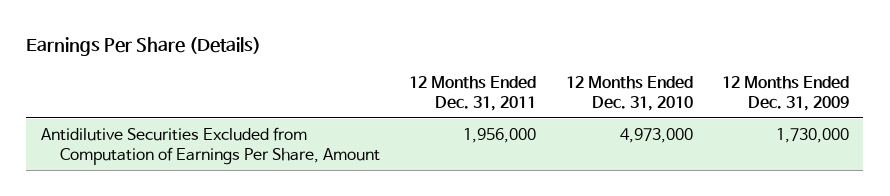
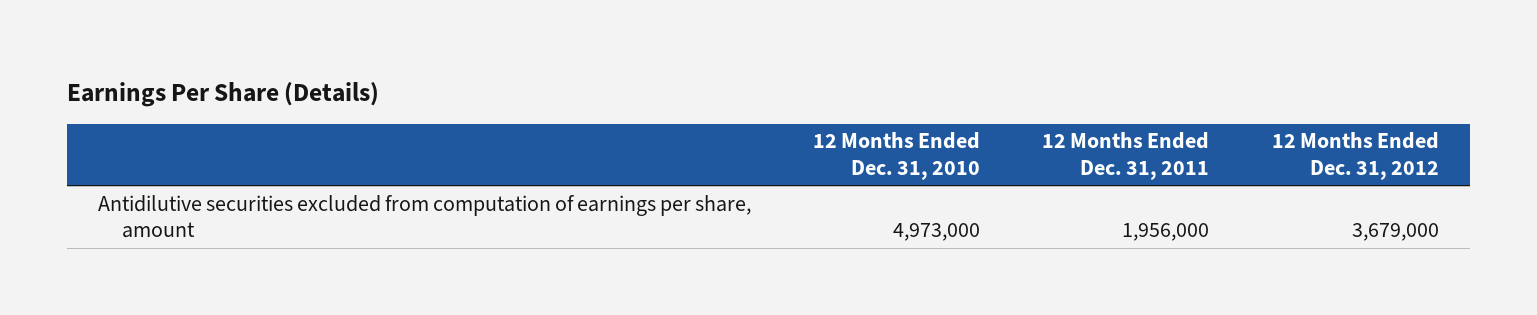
[721,75,849,111] 12 Months Ended Dec. 31, 2009 -> none
none -> [1271,132,1439,180] 12 Months Ended Dec. 31, 2012
[41,127,380,166] Antidilutive Securities Excluded from Computation of Earnings Per Share, Amount -> [97,194,751,239] Antidilutive securities excluded from computation of earnings per share, amount

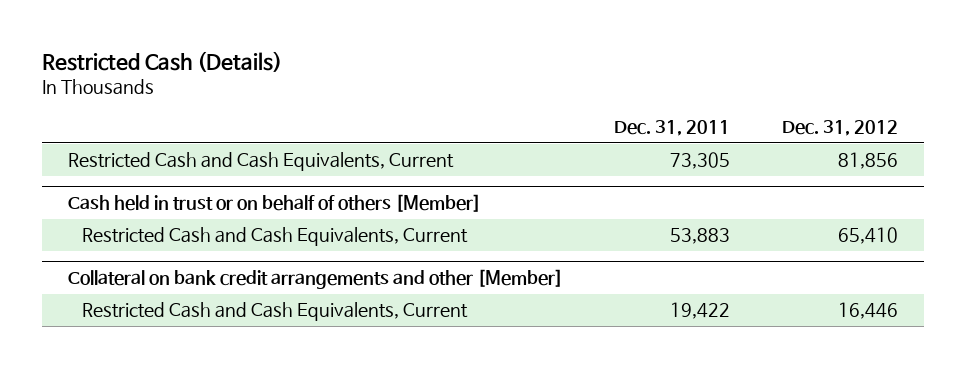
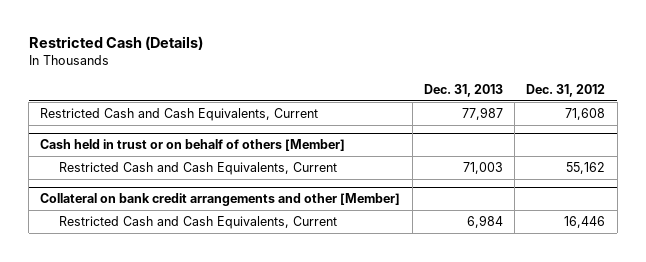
[614,120,731,137] Dec. 31, 2011 -> none
none -> [423,83,503,97] Dec. 31, 2013
[838,152,899,170] 81,856 -> [565,108,606,121] 71,608
[838,227,899,245] 65,410 -> [566,162,606,175] 55,162

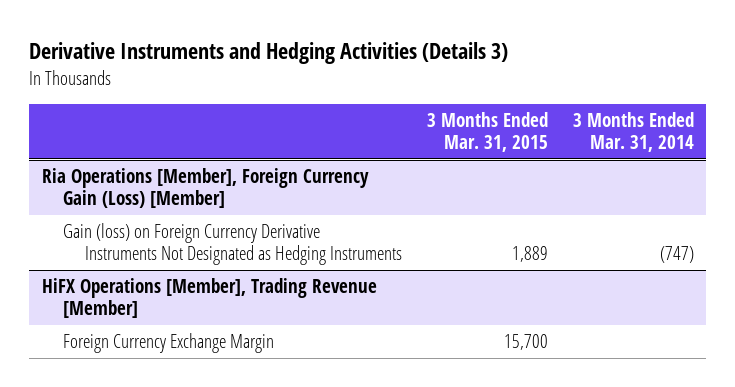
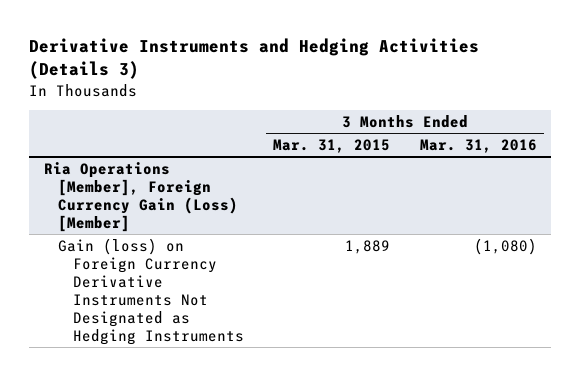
[572,112,694,153] 3 Months Ended Mar. 31, 2014 -> none
none -> [419,139,537,154] Mar. 31, 2016
[41,278,377,319] HiFX Operations [Member], Trading Revenue [Member] -> none
[63,333,275,354] Foreign Currency Exchange Margin -> none

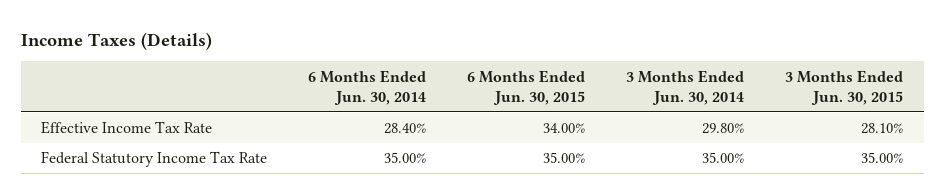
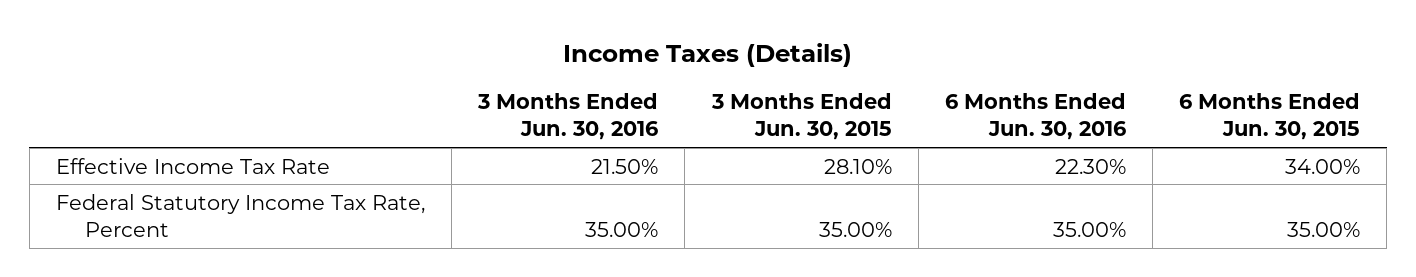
[308,69,427,105] 6 Months Ended Jun. 30, 2014 -> none
[626,69,745,105] 3 Months Ended Jun. 30, 2014 -> none
none -> [477,93,659,141] 3 Months Ended Jun. 30, 2016
none -> [944,93,1126,141] 6 Months Ended Jun. 30, 2016
[41,151,268,168] Federal Statutory Income Tax Rate -> [55,193,425,237] Federal Statutory Income Tax Rate, Percent

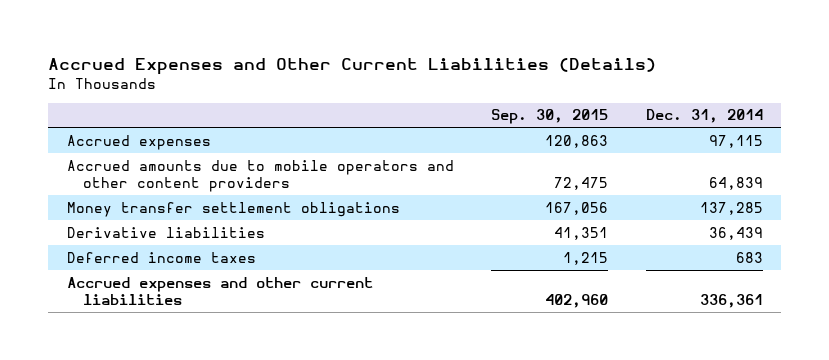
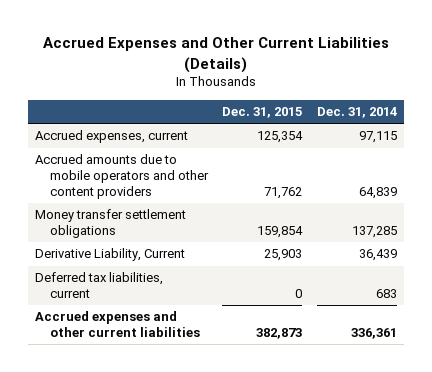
[491,109,609,125] Sep. 30, 2015 -> none
none -> [222,107,303,119] Dec. 31, 2015
[66,134,211,150] Accrued expenses -> [34,130,188,144] Accrued expenses, current
[66,226,265,238] Derivative liabilities -> [34,248,185,262] Derivative Liability, Current
[66,251,256,263] Deferred income taxes -> [34,272,163,299] Deferred tax liabilities, current

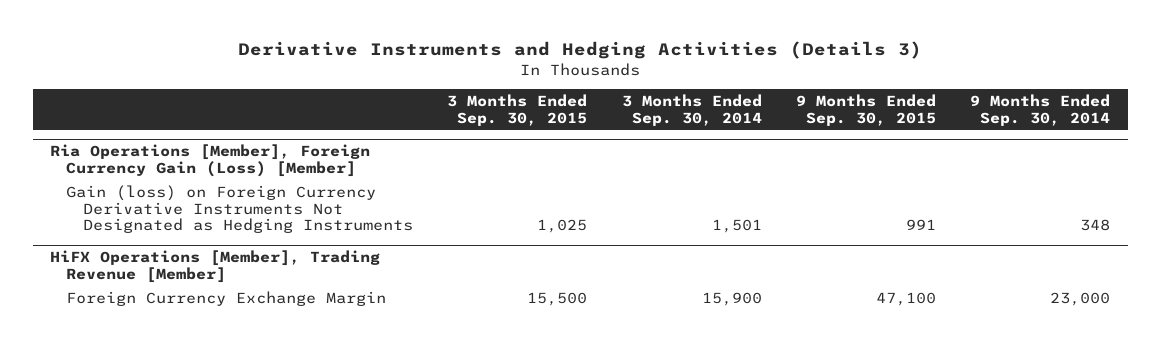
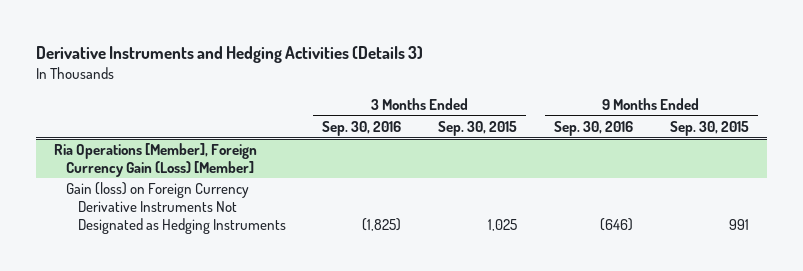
[621,94,762,127] 3 Months Ended Sep. 30, 2014 -> none
[970,94,1111,127] 9 Months Ended Sep. 30, 2014 -> none
none -> [322,121,402,137] Sep. 30, 2016
none -> [554,121,634,137] Sep. 30, 2016
[49,250,380,283] HiFX Operations [Member], Trading Revenue [Member] -> none
[66,290,387,306] Foreign Currency Exchange Margin -> none

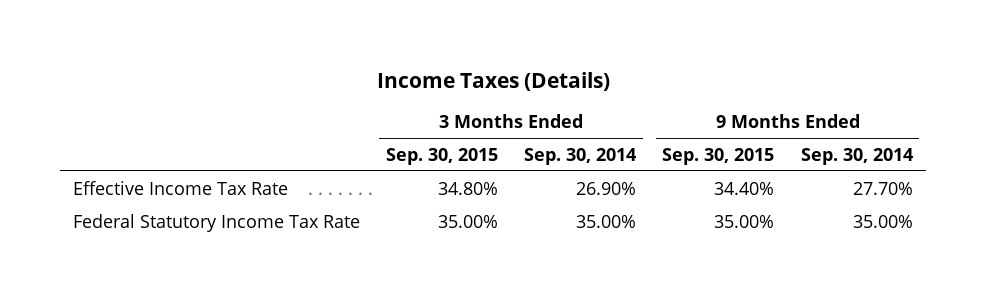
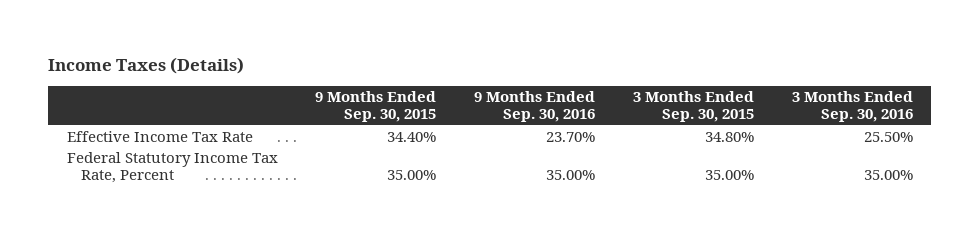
[524,147,637,165] Sep. 30, 2014 -> none
[800,147,913,165] Sep. 30, 2014 -> none
none -> [474,91,596,123] 9 Months Ended Sep. 30, 2016
none -> [791,91,913,123] 3 Months Ended Sep. 30, 2016
[72,213,360,232] Federal Statutory Income Tax Rate -> [66,152,278,184] Federal Statutory Income Tax Rate, Percent

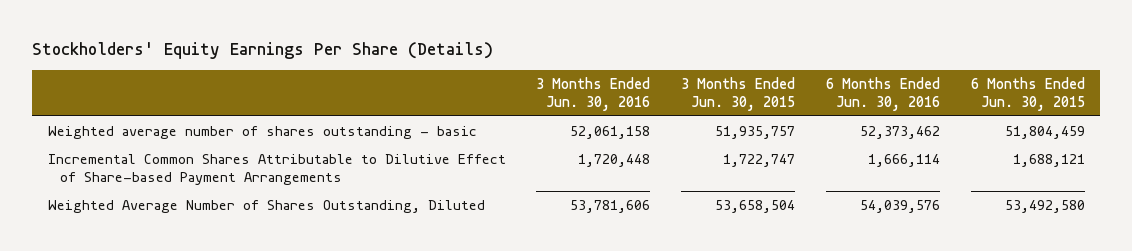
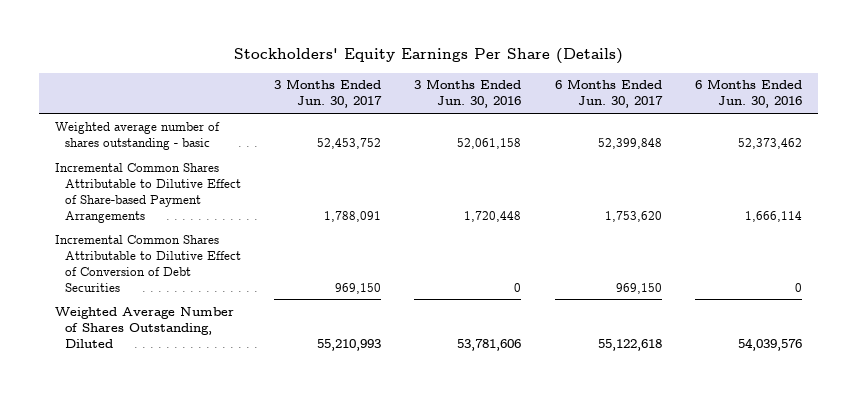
[681,77,796,111] 3 Months Ended Jun. 30, 2015 -> none
[970,77,1085,111] 6 Months Ended Jun. 30, 2015 -> none
none -> [274,79,383,109] 3 Months Ended Jun. 30, 2017
none -> [554,79,663,109] 6 Months Ended Jun. 30, 2017
none -> [55,234,242,292] Incremental Common Shares Attributable to Dilutive Effect of Conversion of Debt Securities

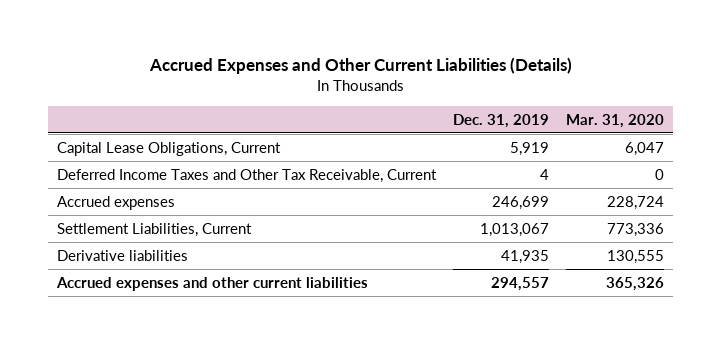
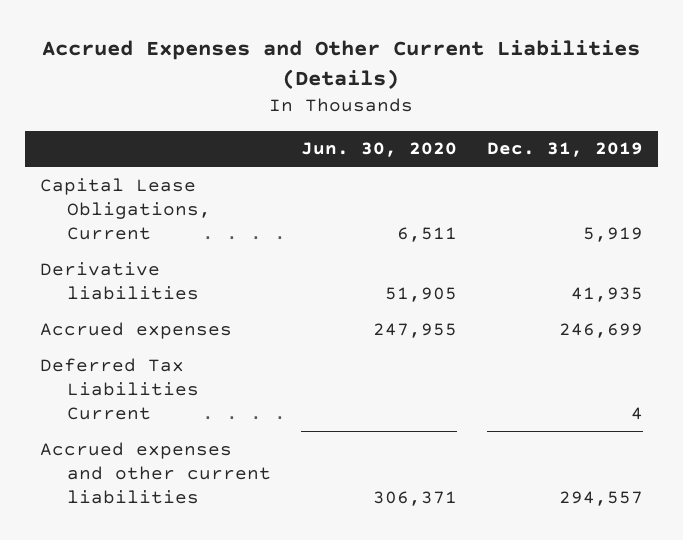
[566,113,665,128] Mar. 31, 2020 -> none
none -> [300,142,457,158] Jun. 30, 2020
[56,168,437,183] Deferred Income Taxes and Other Tax Receivable, Current -> none
[56,222,252,237] Settlement Liabilities, Current -> none
[56,195,175,210] Accrued expenses -> [39,321,232,339] Accrued expenses
none -> [39,357,199,421] Deferred Tax Liabilities Current

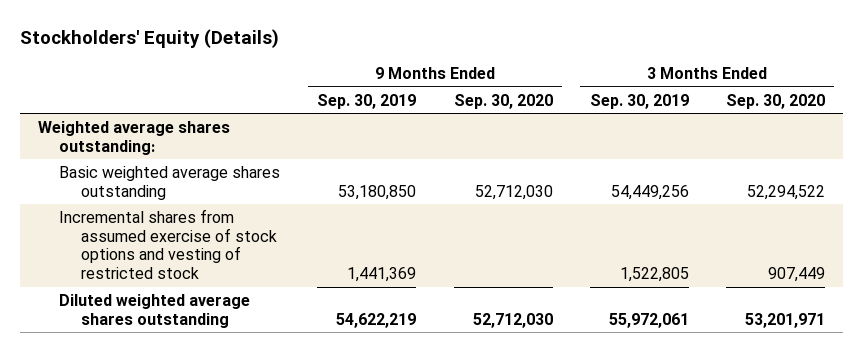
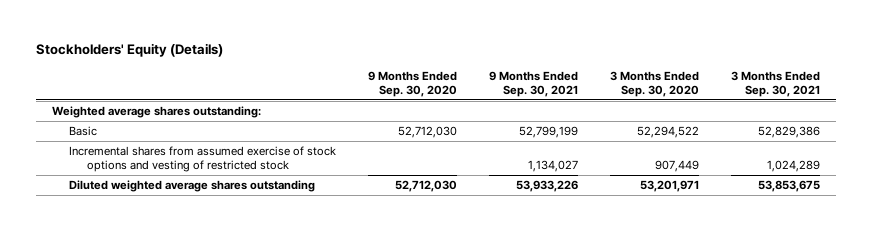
[317,93,417,109] Sep. 30, 2019 -> none
[589,93,689,109] Sep. 30, 2019 -> none
none -> [489,70,579,97] 9 Months Ended Sep. 30, 2021
none -> [731,70,821,97] 3 Months Ended Sep. 30, 2021
[59,165,281,200] Basic weighted average shares outstanding -> [69,126,98,137] Basic

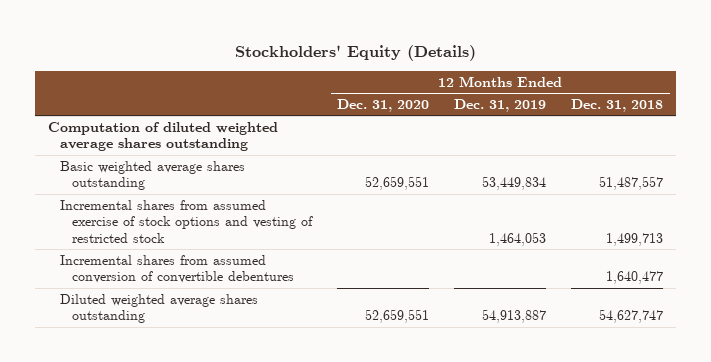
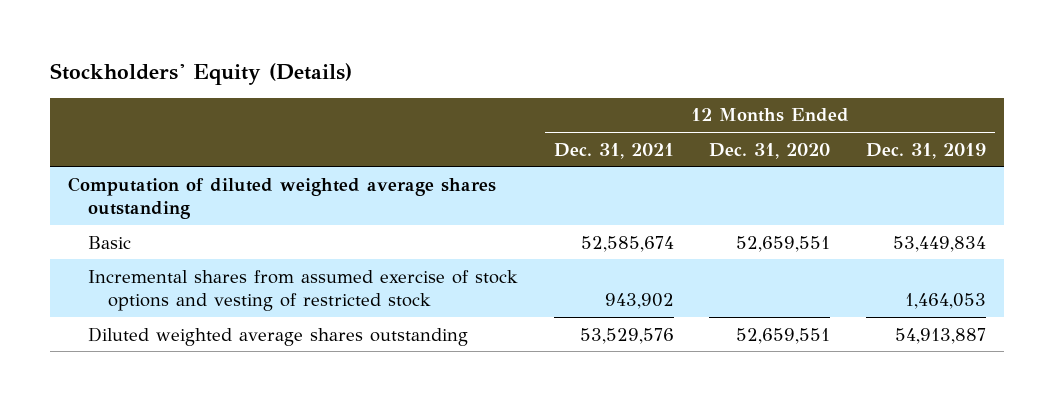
[571,99,664,113] Dec. 31, 2018 -> none
none -> [553,142,674,159] Dec. 31, 2021
[59,160,245,191] Basic weighted average shares outstanding -> [88,235,132,249] Basic
[59,254,294,284] Incremental shares from assumed conversion of convertible debentures -> none

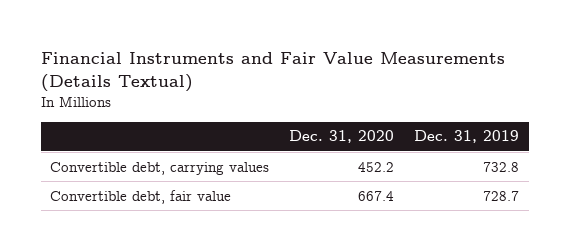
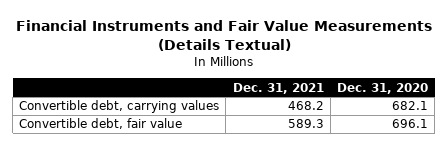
[414,130,520,144] Dec. 31, 2019 -> none
none -> [232,82,324,94] Dec. 31, 2021
[358,161,395,172] 452.2 -> [392,101,429,111] 682.1
[358,190,395,201] 667.4 -> [392,119,429,129] 696.1

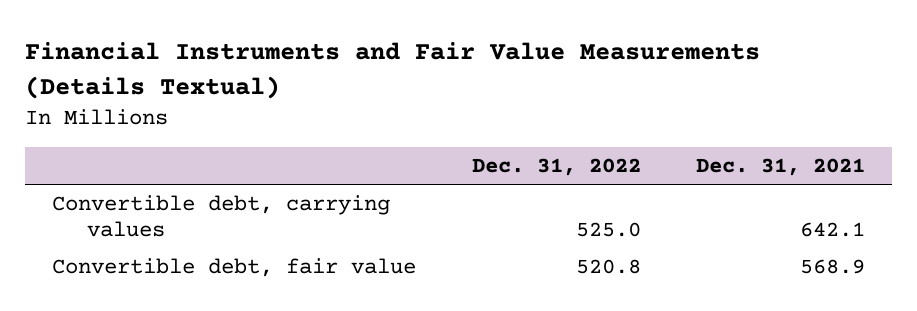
[337,82,429,94] Dec. 31, 2020 -> none
none -> [471,157,641,176] Dec. 31, 2022
[287,101,324,111] 468.2 -> [799,222,865,238] 642.1
[287,119,324,129] 589.3 -> [799,259,865,275] 568.9

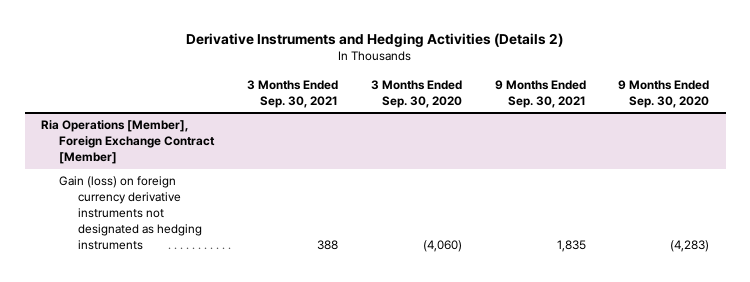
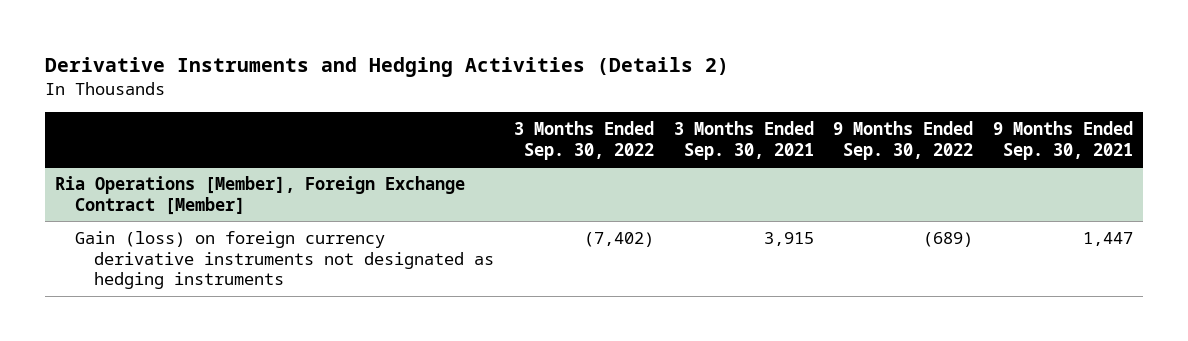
[370,79,462,108] 3 Months Ended Sep. 30, 2020 -> none
[618,79,710,108] 9 Months Ended Sep. 30, 2020 -> none
none -> [514,121,655,160] 3 Months Ended Sep. 30, 2022
none -> [833,121,974,160] 9 Months Ended Sep. 30, 2022
[317,239,339,250] 388 -> [763,231,814,246] 3,915
[556,239,586,252] 1,835 -> [1082,231,1133,246] 1,447

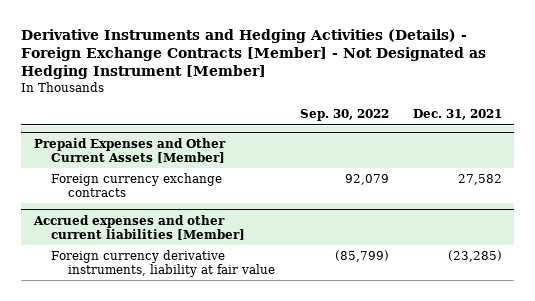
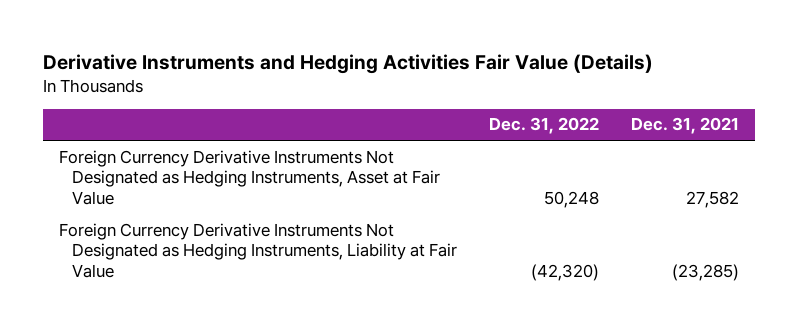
[21,28,487,79] Derivative Instruments and Hedging Activities (Details) - Foreign Exchange Contracts [Member] - Not Designated as Hedging Instrument [Member] -> [43,54,654,75] Derivative Instruments and Hedging Activities Fair Value (Details)
[299,109,389,122] Sep. 30, 2022 -> none
none -> [488,117,599,135] Dec. 31, 2022
[33,137,226,163] Prepaid Expenses and Other Current Assets [Member] -> none
[32,214,246,240] Accrued expenses and other current liabilities [Member] -> none
[51,173,223,197] Foreign currency exchange contracts -> [59,149,440,206] Foreign Currency Derivative Instruments Not Designated as Hedging Instruments, Asset at Fair Value
[51,250,276,277] Foreign currency derivative instruments, liability at fair value -> [59,222,457,279] Foreign Currency Derivative Instruments Not Designated as Hedging Instruments, Liability at Fair Value

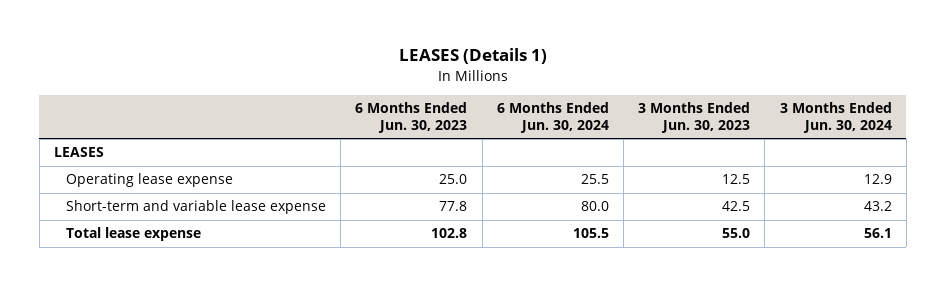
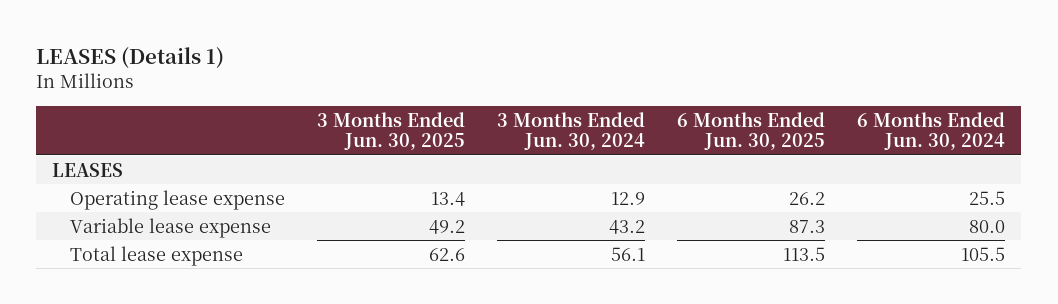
[355,102,468,134] 6 Months Ended Jun. 30, 2023 -> none
[638,102,751,134] 3 Months Ended Jun. 30, 2023 -> none
none -> [317,111,466,151] 3 Months Ended Jun. 30, 2025
none -> [677,111,826,151] 6 Months Ended Jun. 30, 2025
[65,200,326,215] Short-term and variable lease expense -> [70,217,272,238] Variable lease expense

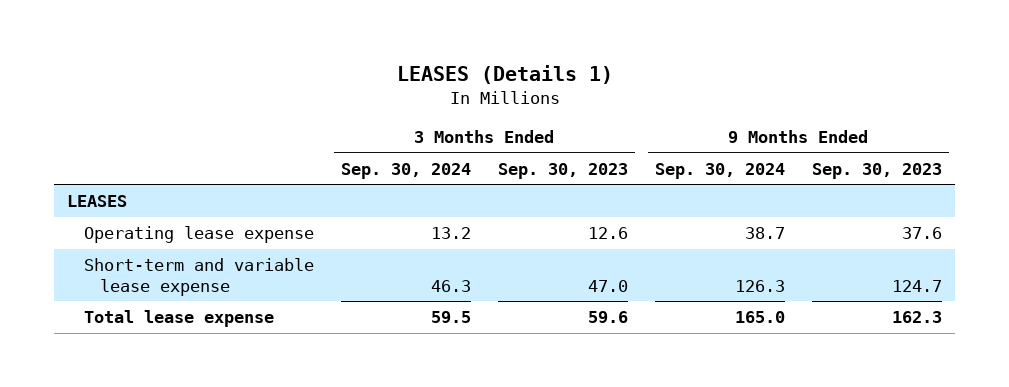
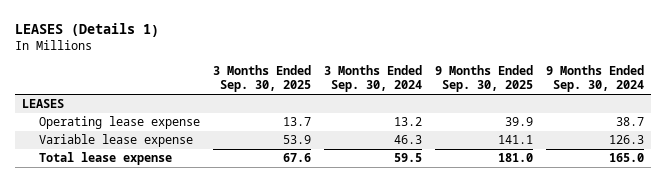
[497,162,628,179] Sep. 30, 2023 -> none
[811,162,942,179] Sep. 30, 2023 -> none
none -> [213,64,312,93] 3 Months Ended Sep. 30, 2025
none -> [435,64,534,93] 9 Months Ended Sep. 30, 2025
[83,258,314,296] Short-term and variable lease expense -> [39,134,194,148] Variable lease expense

